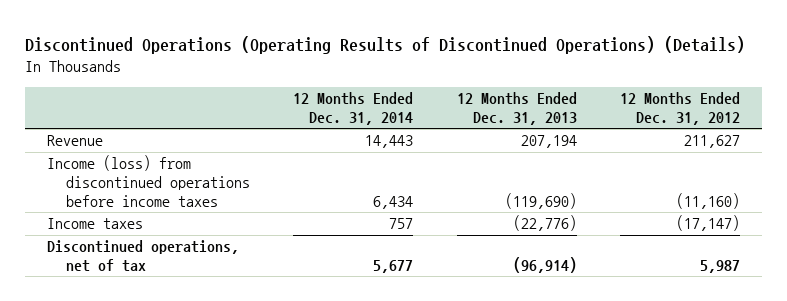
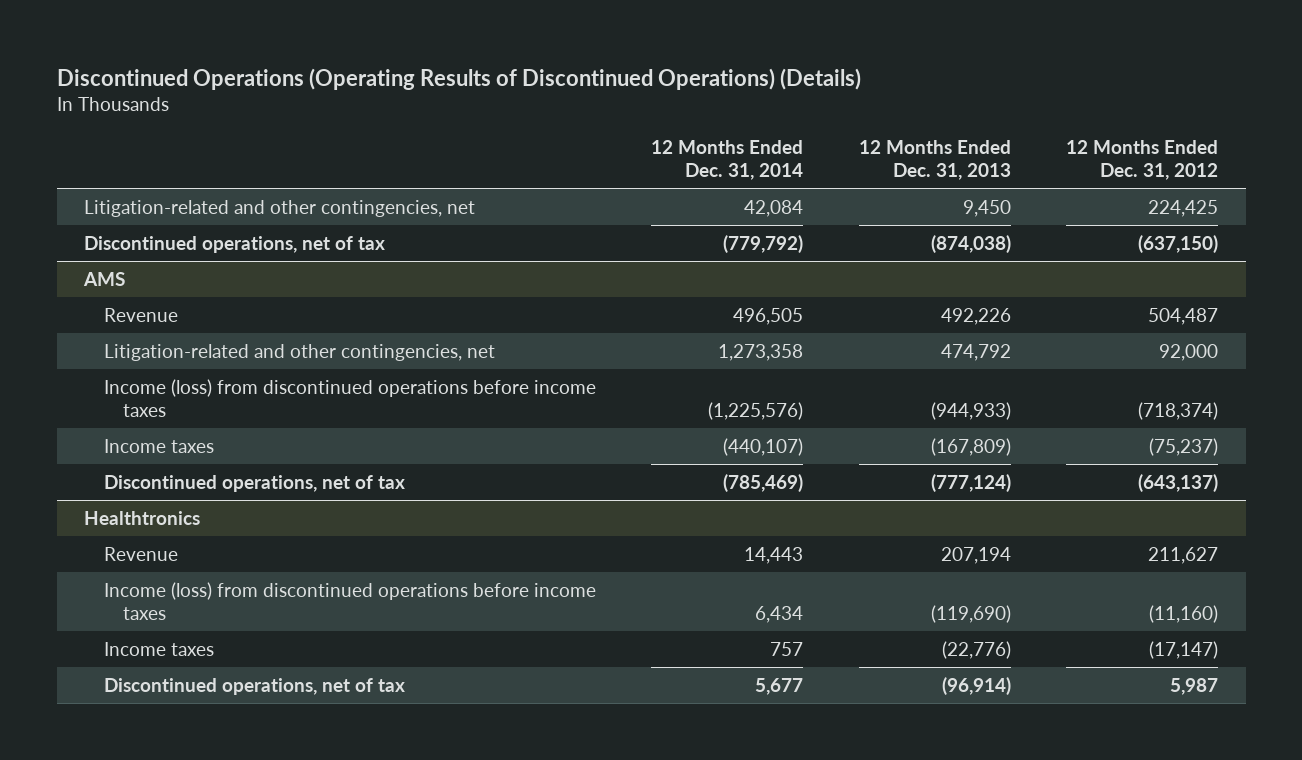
none -> [84,199,476,217] Litigation-related and other contingencies, net
none -> [84,235,386,253] Discontinued operations, net of tax
none -> [83,271,126,286] AMS
none -> [103,307,178,322] Revenue
none -> [103,343,495,361] Litigation-related and other contingencies, net
none -> [103,378,596,417] Income (loss) from discontinued operations before income taxes
none -> [103,438,214,453] Income taxes
none -> [103,474,405,492] Discontinued operations, net of tax
none -> [84,510,201,525] Healthtronics

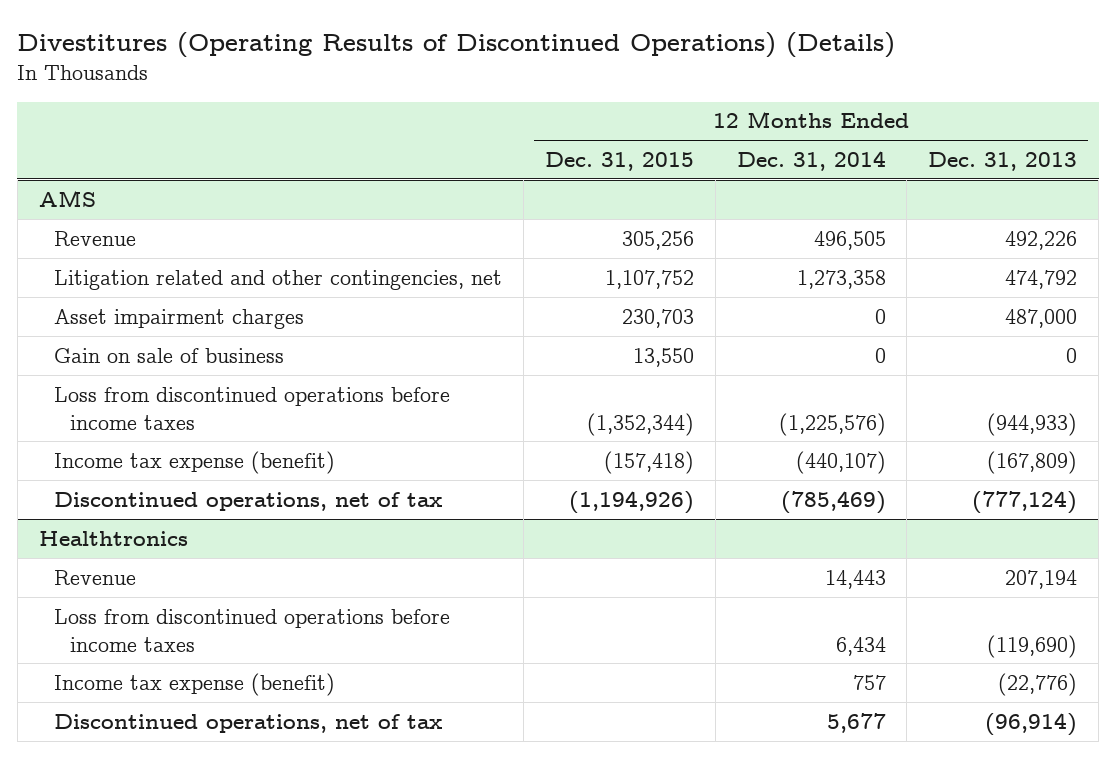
[56,67,861,90] Discontinued Operations (Operating Results of Discontinued Operations) (Details) -> [17,31,896,58] Divestitures (Operating Results of Discontinued Operations) (Details)
[1066,140,1219,181] 12 Months Ended Dec. 31, 2012 -> none
none -> [544,152,694,172] Dec. 31, 2015
[84,199,476,217] Litigation-related and other contingencies, net -> none
[84,235,386,253] Discontinued operations, net of tax -> none
[103,343,495,361] Litigation-related and other contingencies, net -> [54,269,503,290] Litigation related and other contingencies, net
none -> [54,308,305,329] Asset impairment charges
none -> [54,347,285,363] Gain on sale of business
[103,378,596,417] Income (loss) from discontinued operations before income taxes -> [54,386,451,430] Loss from discontinued operations before income taxes
[103,438,214,453] Income taxes -> [54,450,336,474] Income tax expense (benefit)
[103,581,596,620] Income (loss) from discontinued operations before income taxes -> [54,608,451,652] Loss from discontinued operations before income taxes
[103,641,214,656] Income taxes -> [54,672,336,696] Income tax expense (benefit)

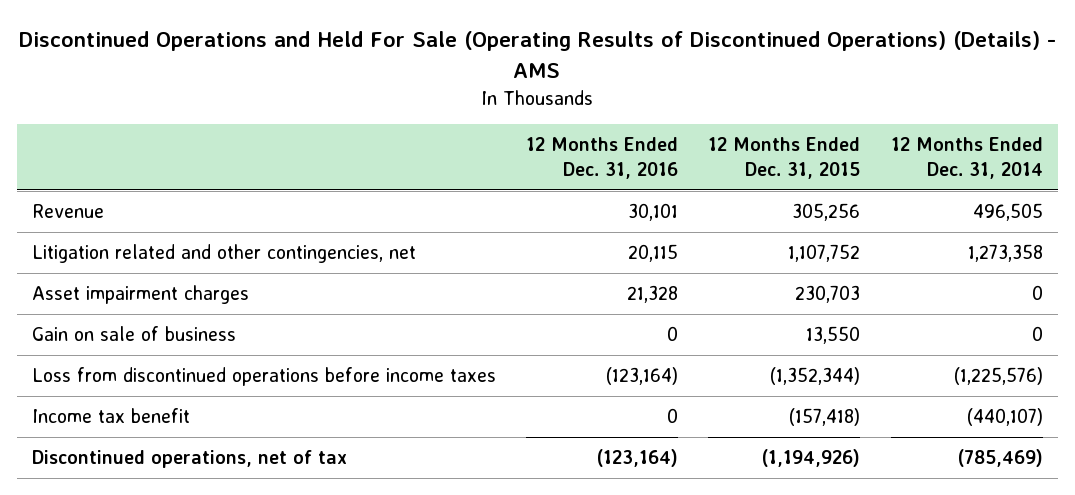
[17,31,896,58] Divestitures (Operating Results of Discontinued Operations) (Details) -> [19,31,1057,78] Discontinued Operations and Held For Sale (Operating Results of Discontinued Operations) (Details) - AMS
[928,152,1078,172] Dec. 31, 2013 -> none
none -> [526,137,679,180] 12 Months Ended Dec. 31, 2016
[38,189,96,207] AMS -> none
[54,450,336,474] Income tax expense (benefit) -> [31,407,190,423] Income tax benefit
[38,530,188,546] Healthtronics -> none
[54,569,137,585] Revenue -> none
[54,608,451,652] Loss from discontinued operations before income taxes -> none
[54,672,336,696] Income tax expense (benefit) -> none
[54,713,443,733] Discontinued operations, net of tax -> none

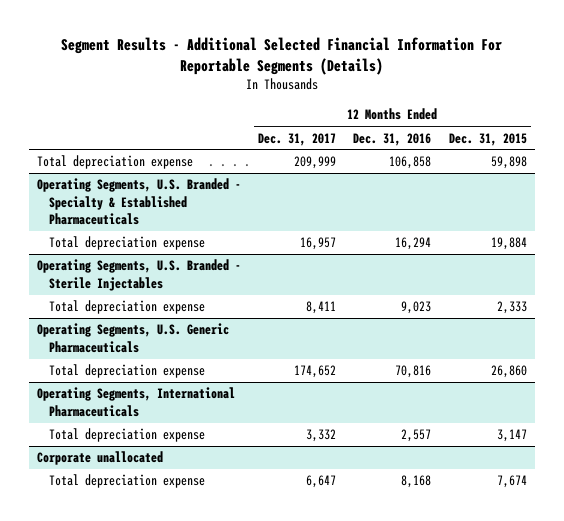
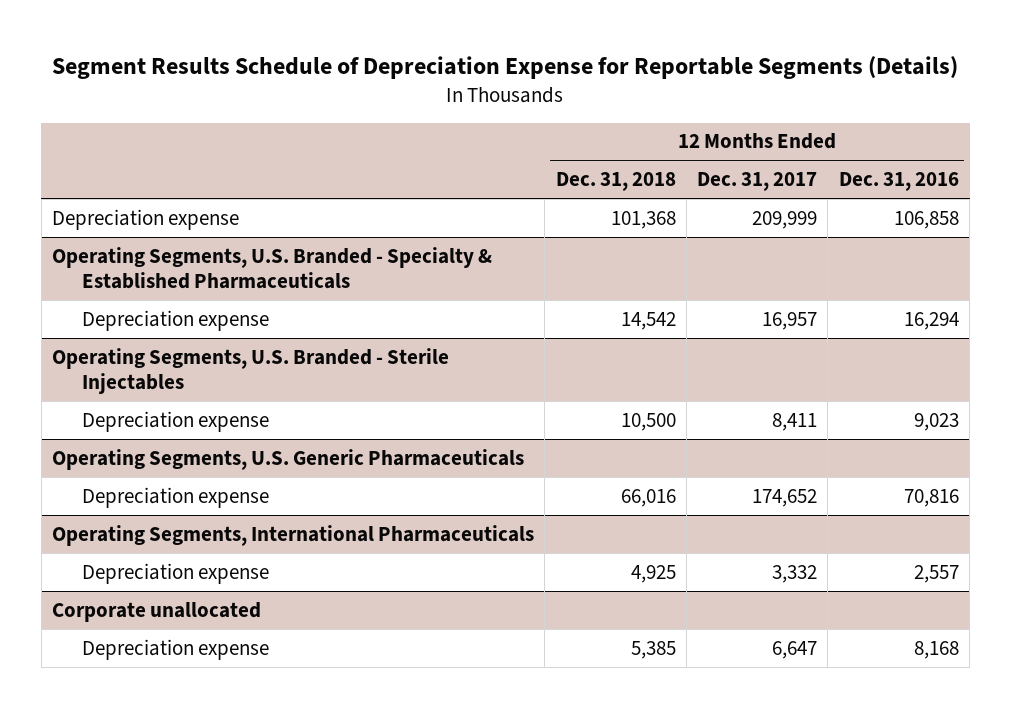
[60,36,502,75] Segment Results - Additional Selected Financial Information For Reportable Segments (Details) -> [52,55,959,79] Segment Results Schedule of Depreciation Expense for Reportable Segments (Details)
[448,132,527,146] Dec. 31, 2015 -> none
none -> [555,172,676,192] Dec. 31, 2018
[37,155,194,170] Total depreciation expense -> [51,208,239,230] Depreciation expense
[49,236,206,251] Total depreciation expense -> [81,309,269,331] Depreciation expense
[49,300,206,315] Total depreciation expense -> [81,410,269,432] Depreciation expense
[49,364,206,379] Total depreciation expense -> [81,486,269,508] Depreciation expense
[49,428,206,443] Total depreciation expense -> [81,562,269,584] Depreciation expense
[49,474,206,489] Total depreciation expense -> [81,638,269,660] Depreciation expense

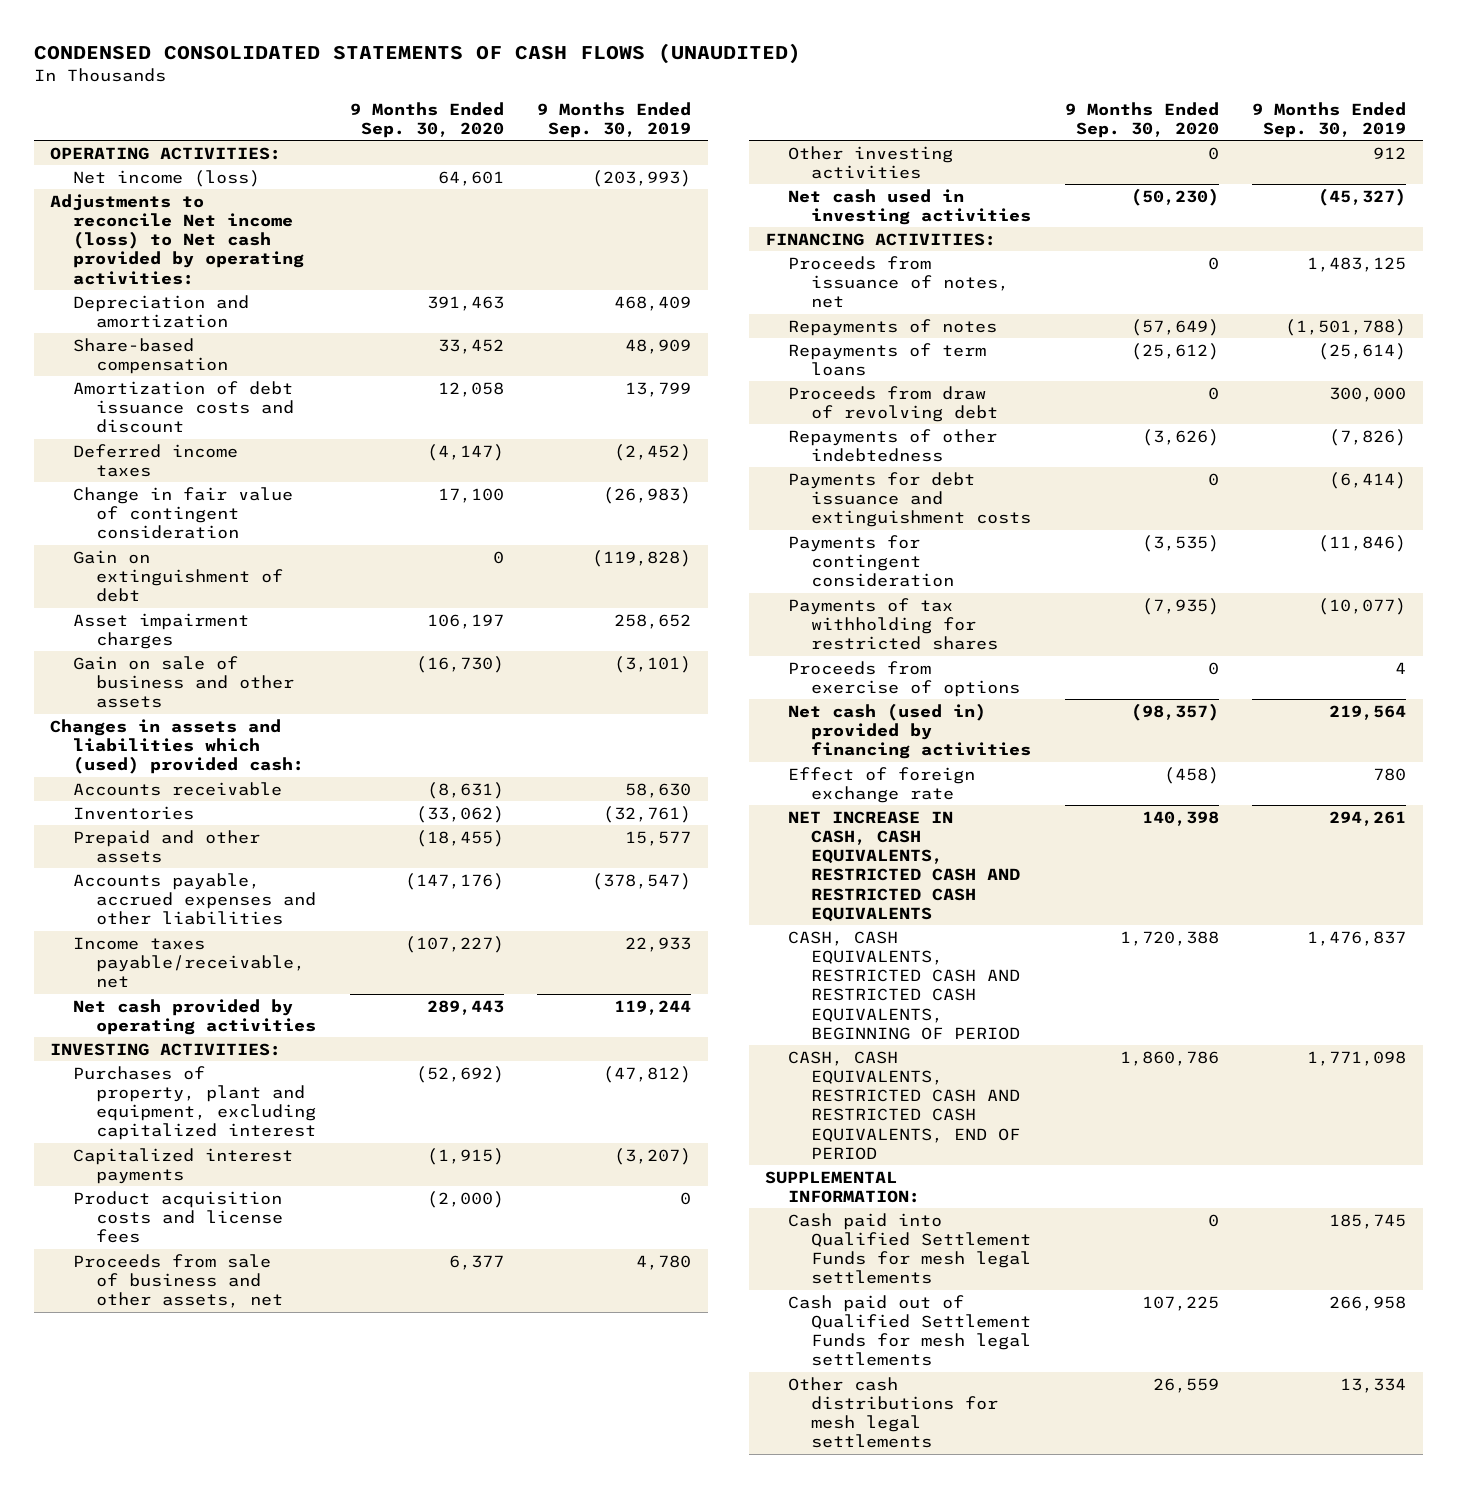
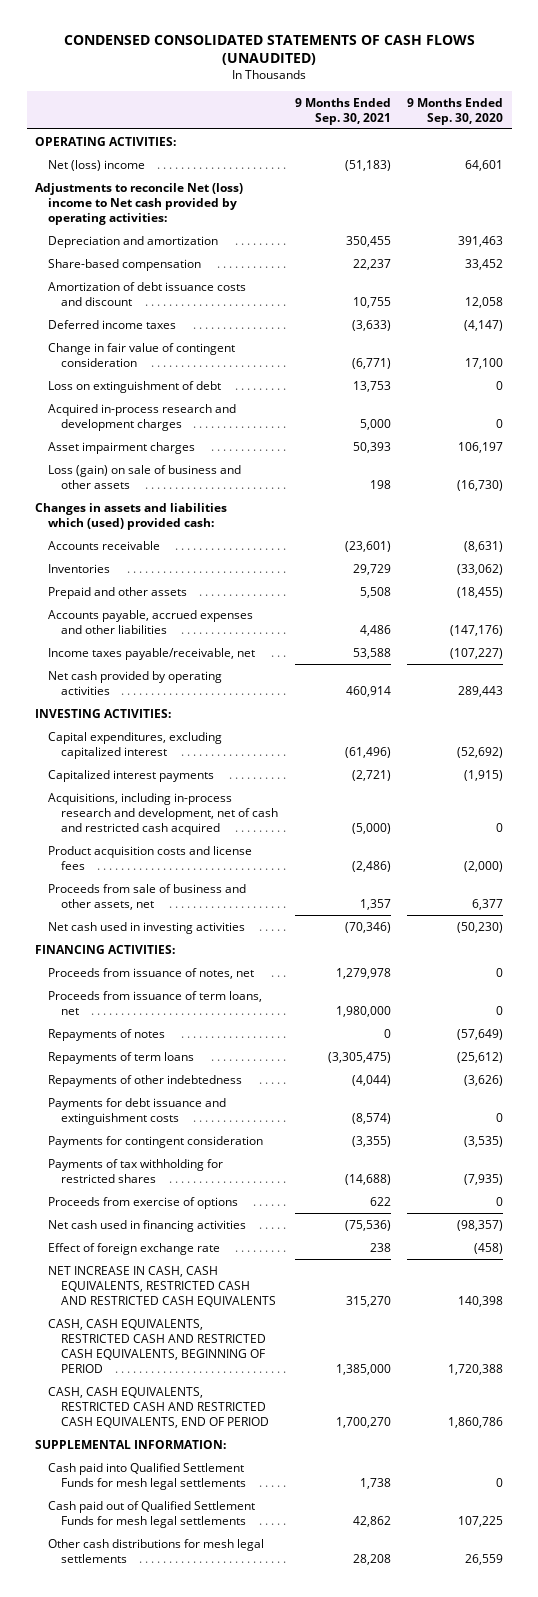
[537,101,692,138] 9 Months Ended Sep. 30, 2019 -> none
none -> [294,97,391,125] 9 Months Ended Sep. 30, 2021
[73,169,261,187] Net income (loss) -> [47,159,145,171] Net (loss) income
[50,193,305,285] Adjustments to reconcile Net income (loss) to Net cash provided by operating activities: -> [34,182,243,225] Adjustments to reconcile Net (loss) income to Net cash provided by operating activities:
[73,549,284,603] Gain on extinguishment of debt -> [47,380,221,393] Loss on extinguishment of debt
none -> [47,403,236,431] Acquired in-process research and development charges
[73,655,295,709] Gain on sale of business and other assets -> [47,464,241,489] Loss (gain) on sale of business and other assets
[73,1065,317,1141] Purchases of property, plant and equipment, excluding capitalized interest -> [47,731,222,759] Capital expenditures, excluding capitalized interest
none -> [47,792,278,835] Acquisitions, including in-process research and development, net of cash and restricted cash acquired
[788,145,954,180] Other investing activities -> none
none -> [47,990,262,1015] Proceeds from issuance of term loans, net
[788,385,999,423] Proceeds from draw of revolving debt -> none
[788,702,1032,760] Net cash (used in) provided by financing activities -> [47,1219,246,1232] Net cash used in financing activities

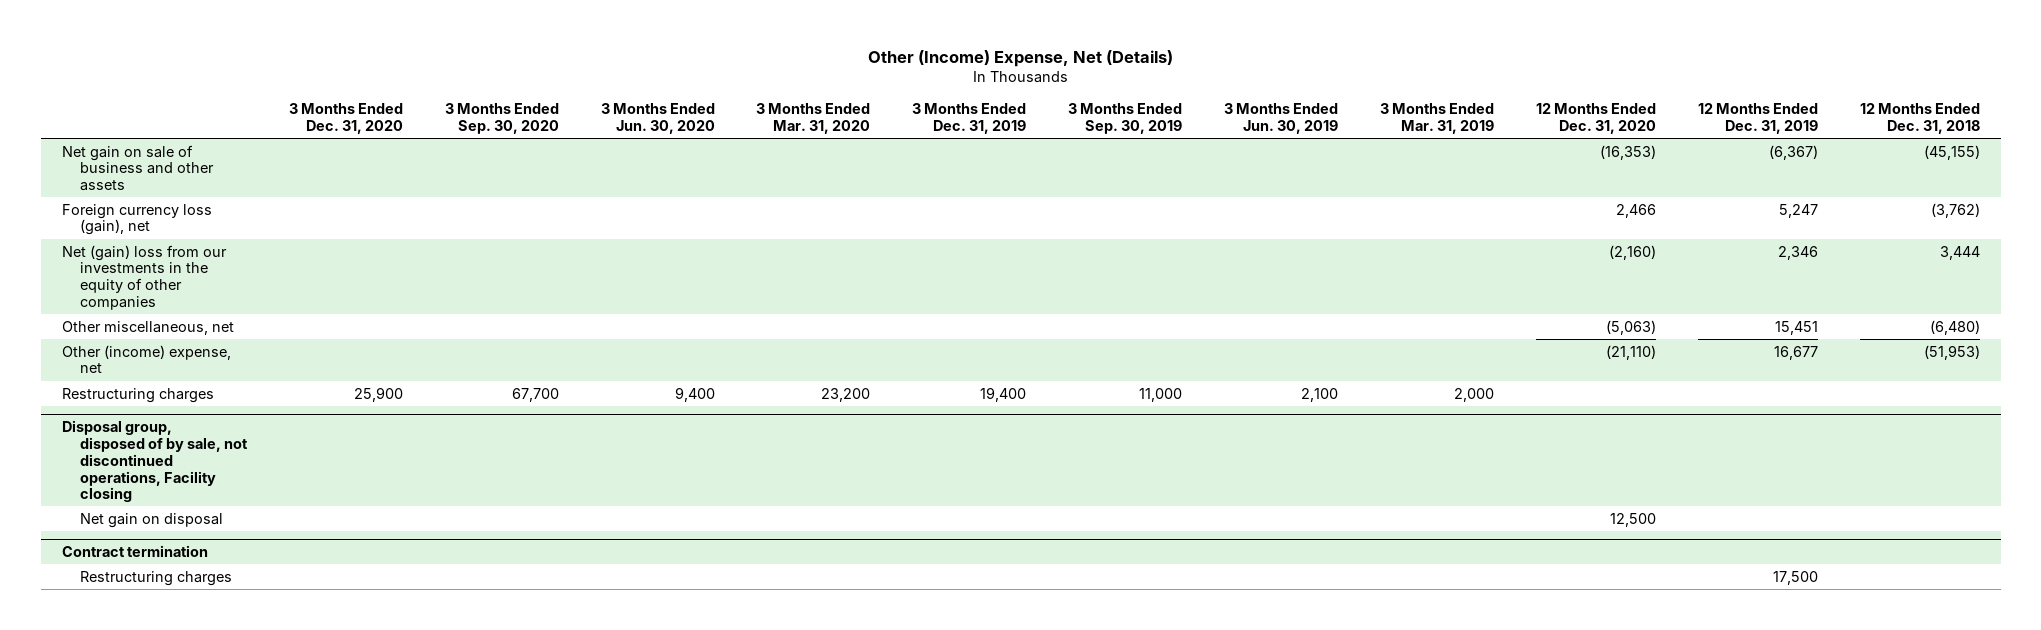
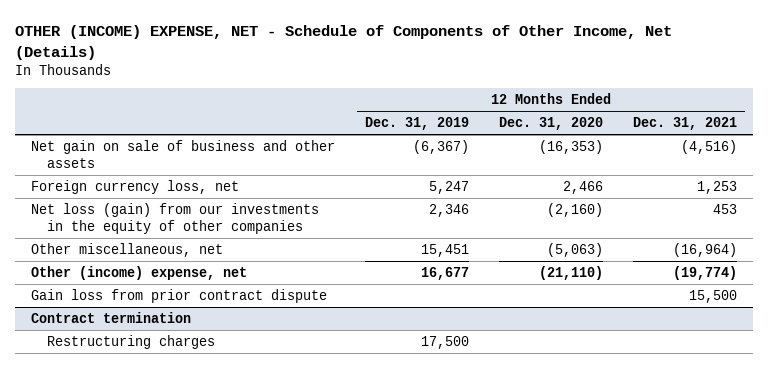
[867,50,1173,68] Other (Income) Expense, Net (Details) -> [15,25,673,60] OTHER (INCOME) EXPENSE, NET - Schedule of Components of Other Income, Net (Details)
[288,103,403,135] 3 Months Ended Dec. 31, 2020 -> none
[444,103,559,135] 3 Months Ended Sep. 30, 2020 -> none
[600,103,715,135] 3 Months Ended Jun. 30, 2020 -> none
[756,103,871,135] 3 Months Ended Mar. 31, 2020 -> none
[912,103,1027,135] 3 Months Ended Dec. 31, 2019 -> none
[1068,103,1183,135] 3 Months Ended Sep. 30, 2019 -> none
[1224,103,1339,135] 3 Months Ended Jun. 30, 2019 -> none
[1379,103,1494,135] 3 Months Ended Mar. 31, 2019 -> none
[1859,103,1980,135] 12 Months Ended Dec. 31, 2018 -> none
none -> [633,117,738,131] Dec. 31, 2021
[61,203,212,236] Foreign currency loss (gain), net -> [30,179,239,194] Foreign currency loss, net
[61,244,227,311] Net (gain) loss from our investments in the equity of other companies -> [30,202,319,234] Net loss (gain) from our investments in the equity of other companies
[61,387,214,403] Restructuring charges -> none
[61,419,248,503] Disposal group, disposed of by sale, not discontinued operations, Facility closing -> none
[79,512,223,528] Net gain on disposal -> none
none -> [30,288,327,303] Gain loss from prior contract dispute

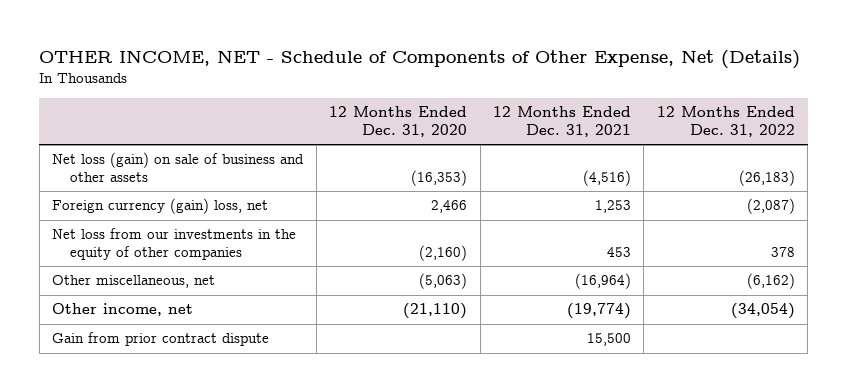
[15,25,673,60] OTHER (INCOME) EXPENSE, NET - Schedule of Components of Other Income, Net (Details) -> [39,49,801,69] OTHER INCOME, NET - Schedule of Components of Other Expense, Net (Details)
[364,117,469,131] Dec. 31, 2019 -> none
none -> [656,106,795,138] 12 Months Ended Dec. 31, 2022
[30,139,335,168] Net gain on sale of business and other assets -> [52,152,305,183] Net loss (gain) on sale of business and other assets
[30,179,239,194] Foreign currency loss, net -> [52,198,269,215] Foreign currency (gain) loss, net
[30,202,319,234] Net loss (gain) from our investments in the equity of other companies -> [52,228,297,261] Net loss from our investments in the equity of other companies
[30,311,191,323] Contract termination -> none
[47,334,216,349] Restructuring charges -> none
[30,265,247,280] Other (income) expense, net -> [52,303,194,317] Other income, net
[30,288,327,303] Gain loss from prior contract dispute -> [52,332,270,347] Gain from prior contract dispute

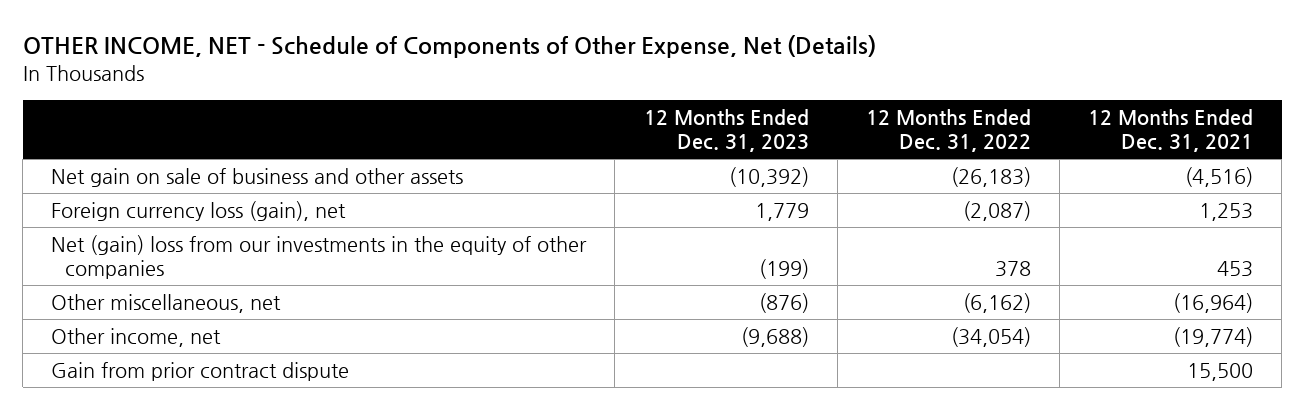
[329,106,468,138] 12 Months Ended Dec. 31, 2020 -> none
none -> [643,109,809,153] 12 Months Ended Dec. 31, 2023
[52,152,305,183] Net loss (gain) on sale of business and other assets -> [51,168,464,188] Net gain on sale of business and other assets
[52,198,269,215] Foreign currency (gain) loss, net -> [51,201,347,222] Foreign currency loss (gain), net
[52,228,297,261] Net loss from our investments in the equity of other companies -> [51,235,588,280] Net (gain) loss from our investments in the equity of other companies

